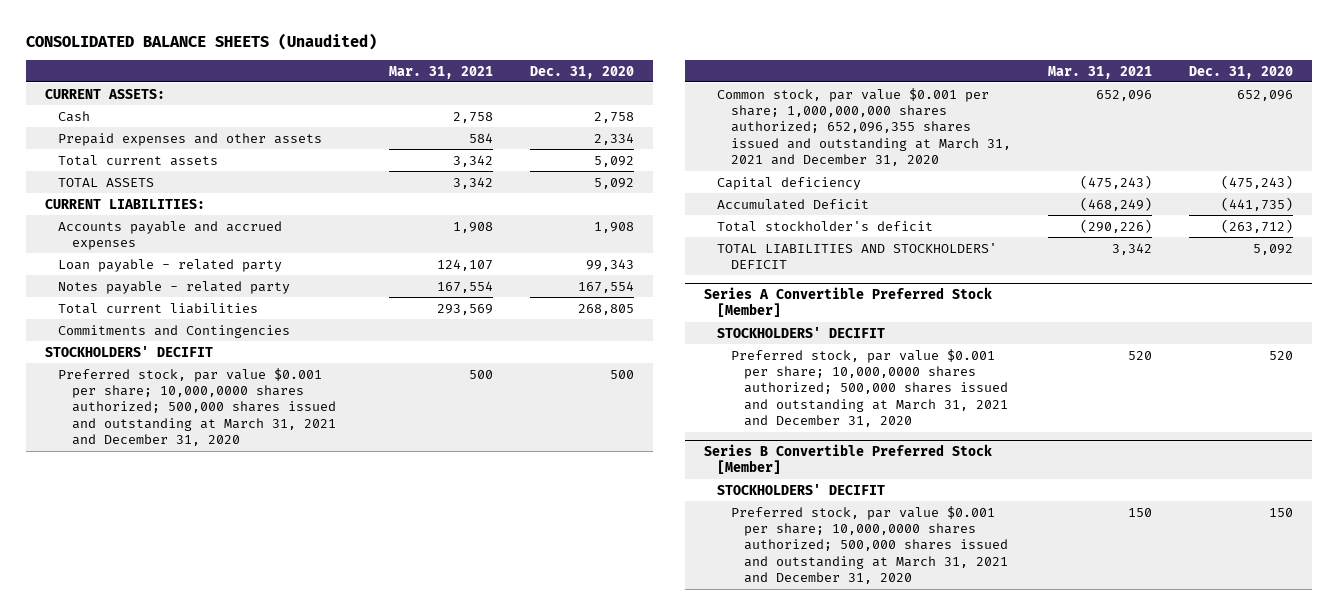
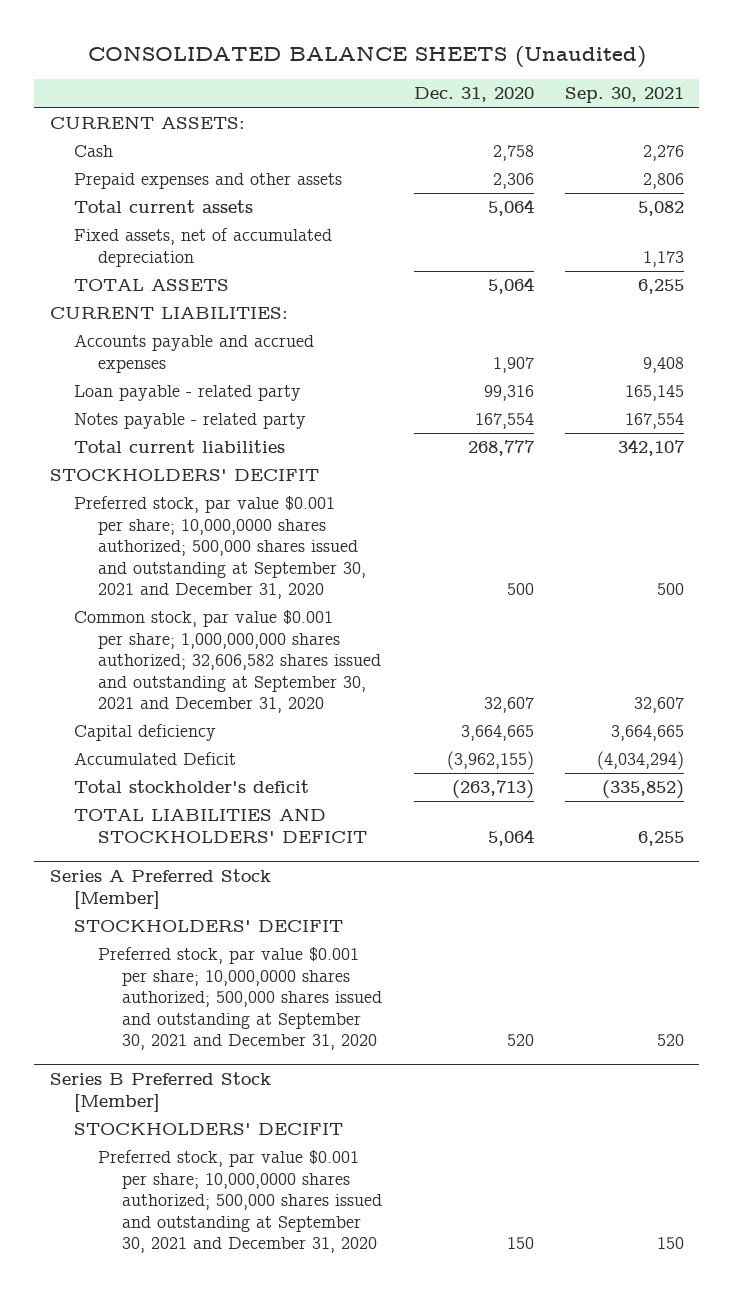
[388,65,493,79] Mar. 31, 2021 -> none
none -> [564,87,684,104] Sep. 30, 2021
[594,132,635,145] 2,334 -> [492,173,534,190] 2,306
[594,155,635,167] 5,092 -> [487,199,534,217] 5,064
none -> [73,228,332,267] Fixed assets, net of accumulated depreciation
[594,177,635,189] 5,092 -> [487,277,534,295] 5,064
[594,221,635,233] 1,908 -> [492,356,534,373] 1,907
[586,258,635,271] 99,343 -> [483,385,534,402] 99,316
[58,324,291,338] Commitments and Contingencies -> none
[578,303,635,315] 268,805 -> [467,440,535,457] 268,777
[58,367,336,447] Preferred stock, par value $0.001 per share; 10,000,0000 shares authorized; 500,000 shares issued and outstanding at March 31, 2021 and December 31, 2020 -> [73,496,367,600] Preferred stock, par value $0.001 per share; 10,000,0000 shares authorized; 500,000 shares issued and outstanding at September 30, 2021 and December 31, 2020
[717,87,1011,167] Common stock, par value $0.001 per share; 1,000,000,000 shares authorized; 652,096,355 shares issued and outstanding at March 31, 2021 and December 31, 2020 -> [73,610,382,714] Common stock, par value $0.001 per share; 1,000,000,000 shares authorized; 32,606,582 shares issued and outstanding at September 30, 2021 and December 31, 2020
[1237,89,1294,101] 652,096 -> [483,697,534,714] 32,607
[1221,174,1294,189] (475,243) -> [460,725,534,742] 3,664,665
[1221,196,1294,211] (441,735) -> [446,751,534,771] (3,962,155)
[1221,218,1294,233] (263,712) -> [451,780,534,800] (263,713)
[1253,243,1294,255] 5,092 -> [487,828,534,846] 5,064
[704,286,993,318] Series A Convertible Preferred Stock [Member] -> [49,869,271,909] Series A Preferred Stock [Member]
[730,348,1009,428] Preferred stock, par value $0.001 per share; 10,000,0000 shares authorized; 500,000 shares issued and outstanding at March 31, 2021 and December 31, 2020 -> [98,947,383,1051] Preferred stock, par value $0.001 per share; 10,000,0000 shares authorized; 500,000 shares issued and outstanding at September 30, 2021 and December 31, 2020
[704,443,993,475] Series B Convertible Preferred Stock [Member] -> [49,1072,271,1112] Series B Preferred Stock [Member]
[730,505,1009,585] Preferred stock, par value $0.001 per share; 10,000,0000 shares authorized; 500,000 shares issued and outstanding at March 31, 2021 and December 31, 2020 -> [98,1150,383,1254] Preferred stock, par value $0.001 per share; 10,000,0000 shares authorized; 500,000 shares issued and outstanding at September 30, 2021 and December 31, 2020

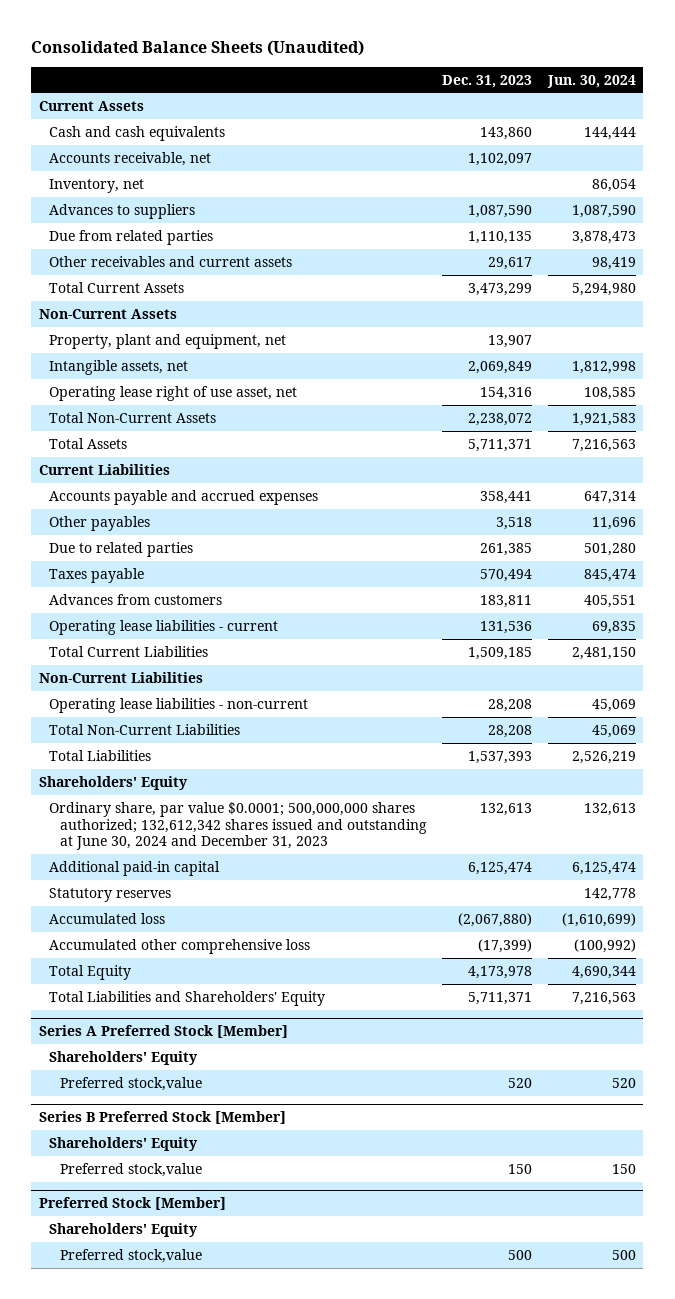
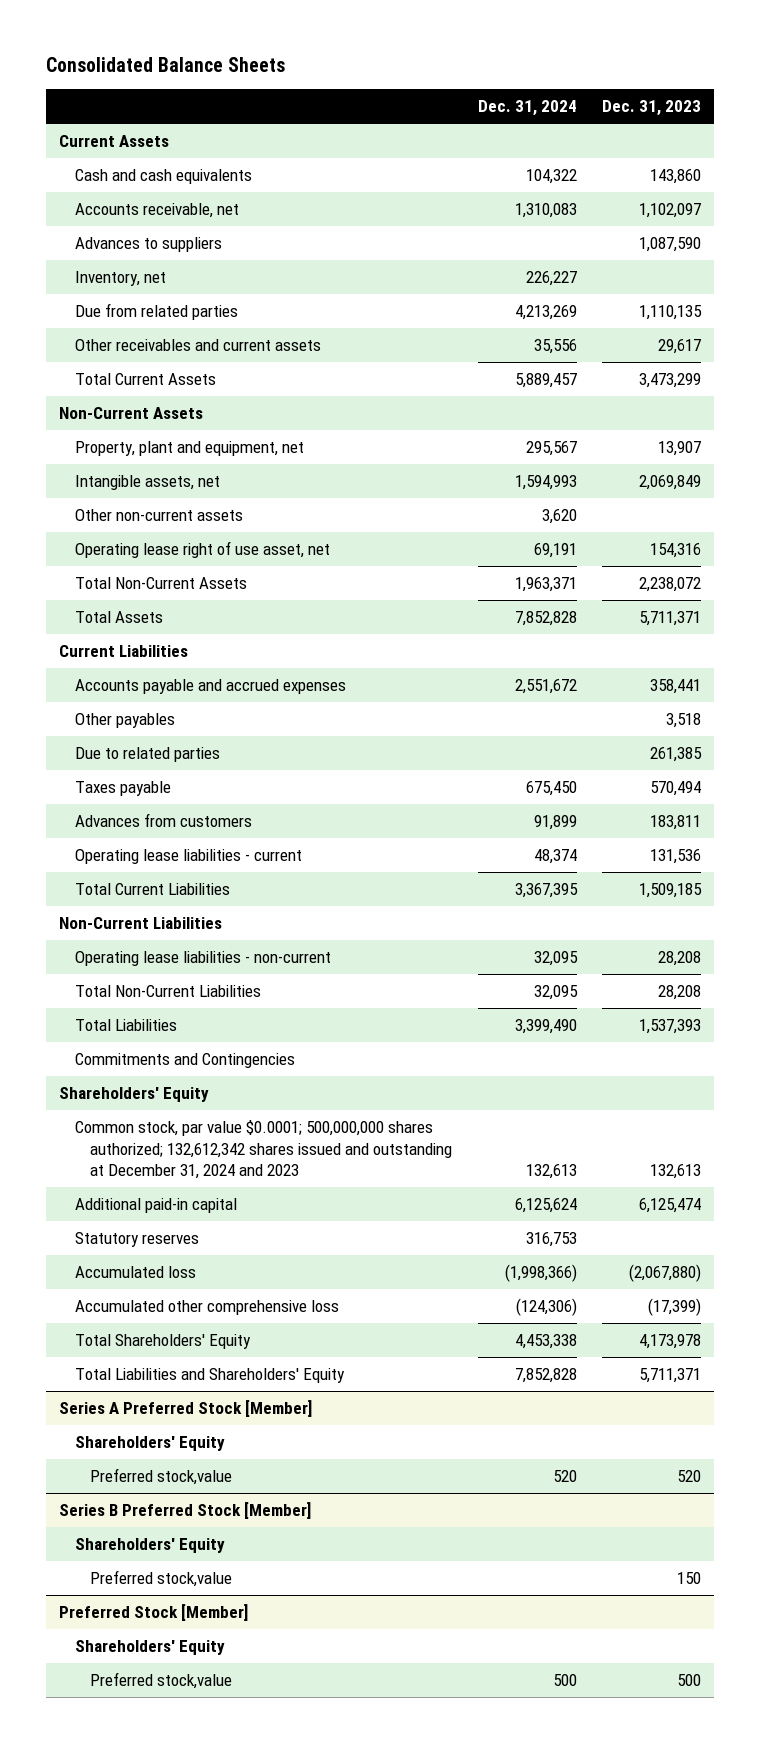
[31,39,365,56] Consolidated Balance Sheets (Unaudited) -> [45,57,285,73] Consolidated Balance Sheets
[546,74,636,88] Jun. 30, 2024 -> none
none -> [477,100,577,117] Dec. 31, 2024
[49,178,145,193] Inventory, net -> [74,271,166,287] Inventory, net
none -> [74,509,243,522] Other non-current assets
none -> [74,1053,295,1069] Commitments and Contingencies
[49,801,427,851] Ordinary share, par value $0.0001; 500,000,000 shares authorized; 132,612,342 shares issued and outstanding at June 30, 2024 and December 31, 2023 -> [74,1120,453,1180] Common stock, par value $0.0001; 500,000,000 shares authorized; 132,612,342 shares issued and outstanding at December 31, 2024 and 2023
[49,964,132,980] Total Equity -> [74,1334,251,1350] Total Shareholders' Equity

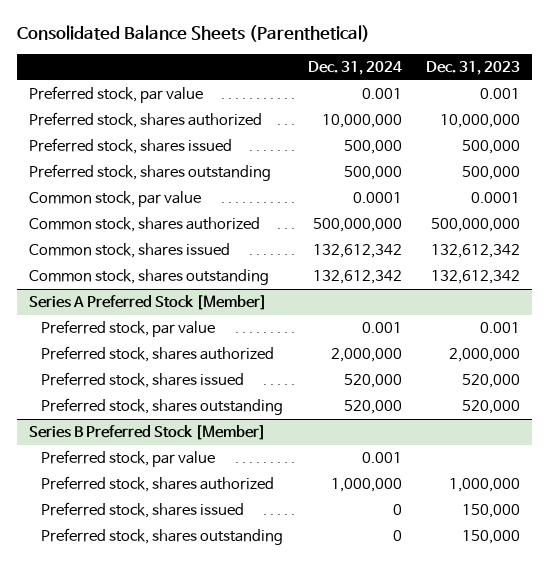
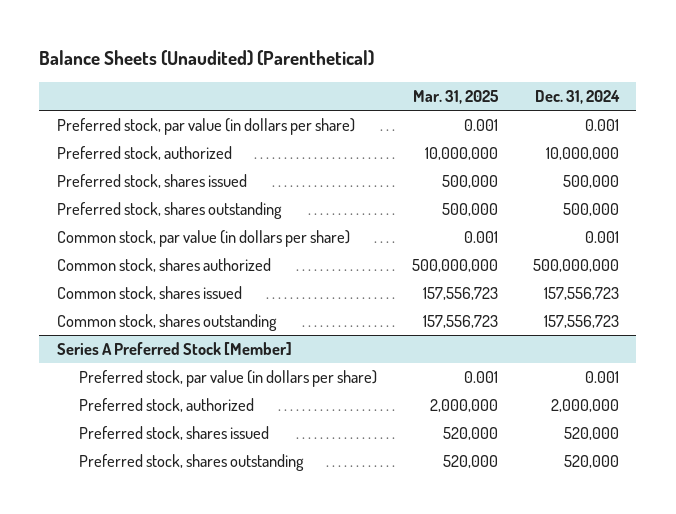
[16,25,370,43] Consolidated Balance Sheets (Parenthetical) -> [39,49,375,66] Balance Sheets (Unaudited) (Parenthetical)
[425,61,520,76] Dec. 31, 2023 -> none
none -> [413,89,500,104] Mar. 31, 2025
[29,86,204,104] Preferred stock, par value -> [56,118,355,136] Preferred stock, par value (in dollars per share)
[29,112,263,129] Preferred stock, shares authorized -> [56,146,232,161] Preferred stock, authorized
[29,191,202,208] Common stock, par value -> [56,230,350,248] Common stock, par value (in dollars per share)
[352,192,402,204] 0.0001 -> [585,231,620,244] 0.001
[312,244,402,259] 132,612,342 -> [544,287,620,301] 157,556,723
[312,270,402,285] 132,612,342 -> [544,315,620,329] 157,556,723
[41,320,216,338] Preferred stock, par value -> [79,370,378,388] Preferred stock, par value (in dollars per share)
[41,346,275,363] Preferred stock, shares authorized -> [79,398,255,413] Preferred stock, authorized
[29,425,267,441] Series B Preferred Stock [Member] -> none
[41,450,216,468] Preferred stock, par value -> none
[41,476,275,493] Preferred stock, shares authorized -> none
[41,502,245,519] Preferred stock, shares issued -> none
[41,528,284,546] Preferred stock, shares outstanding -> none

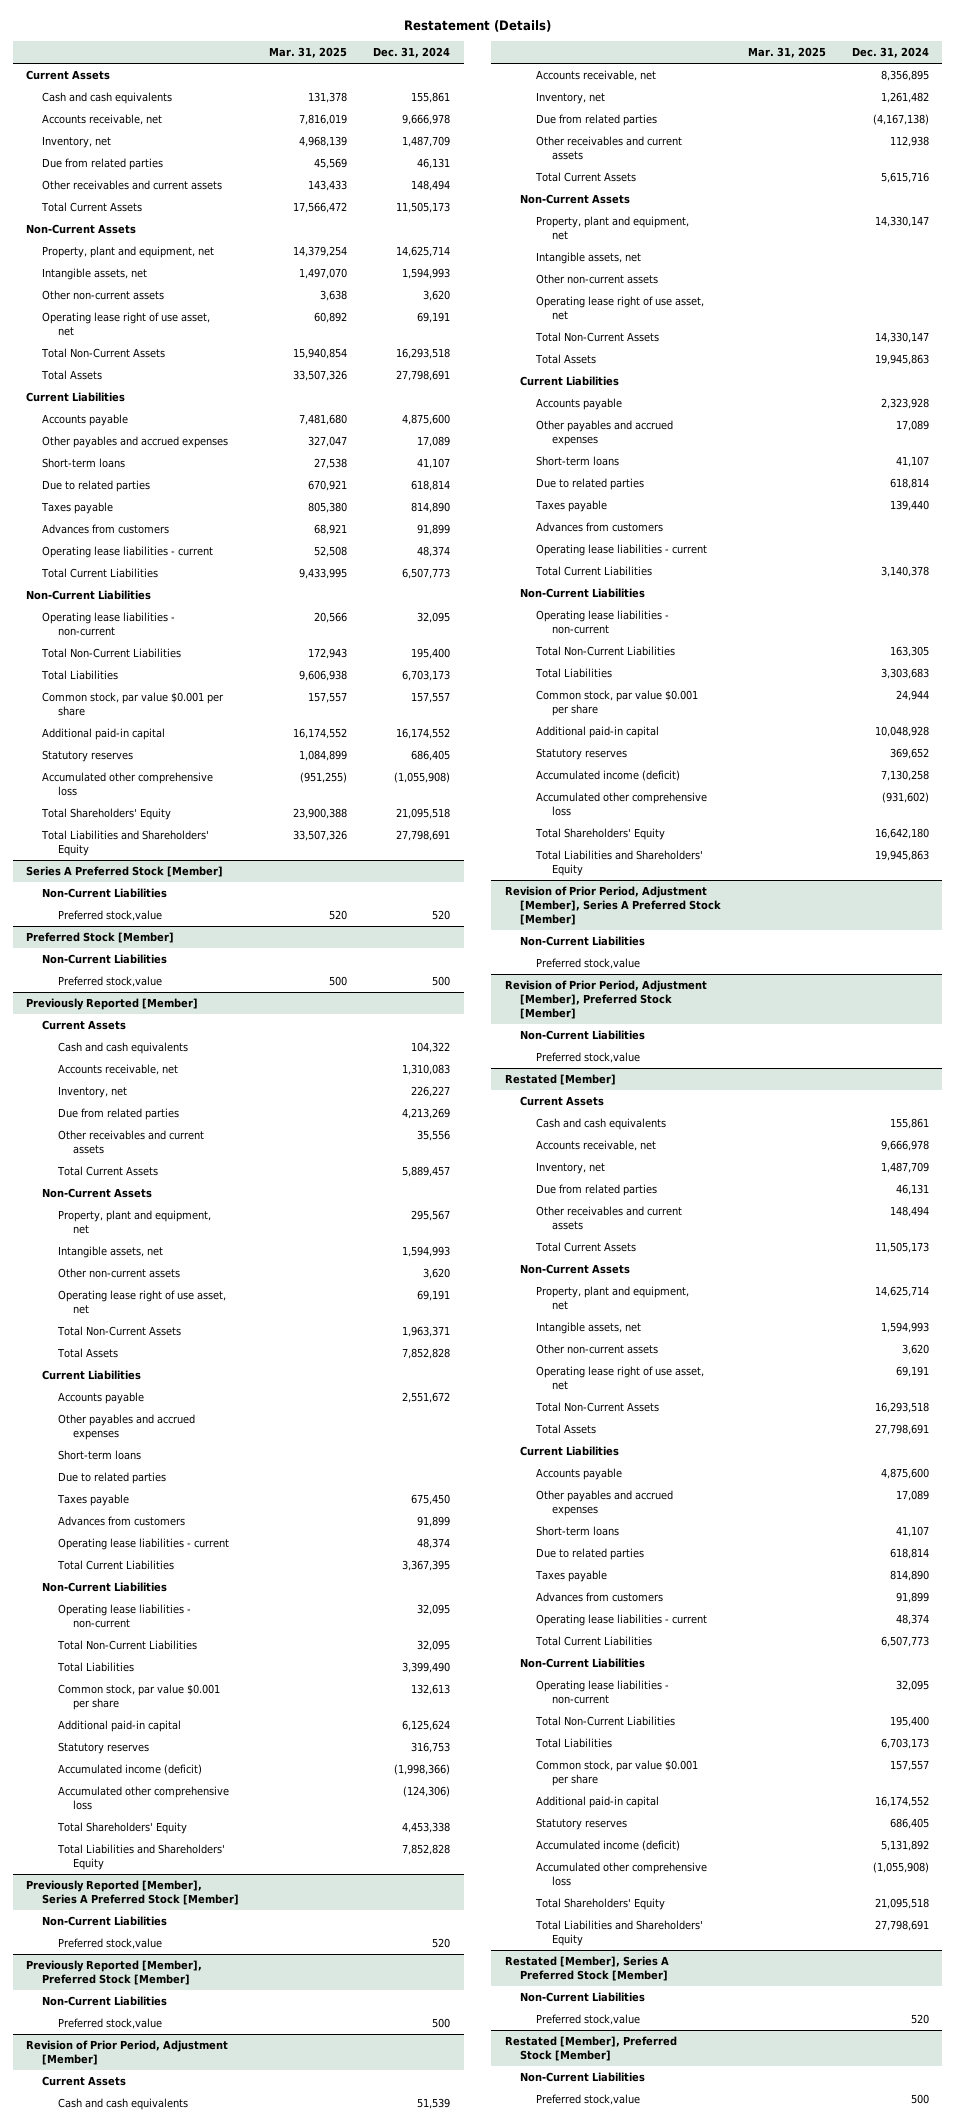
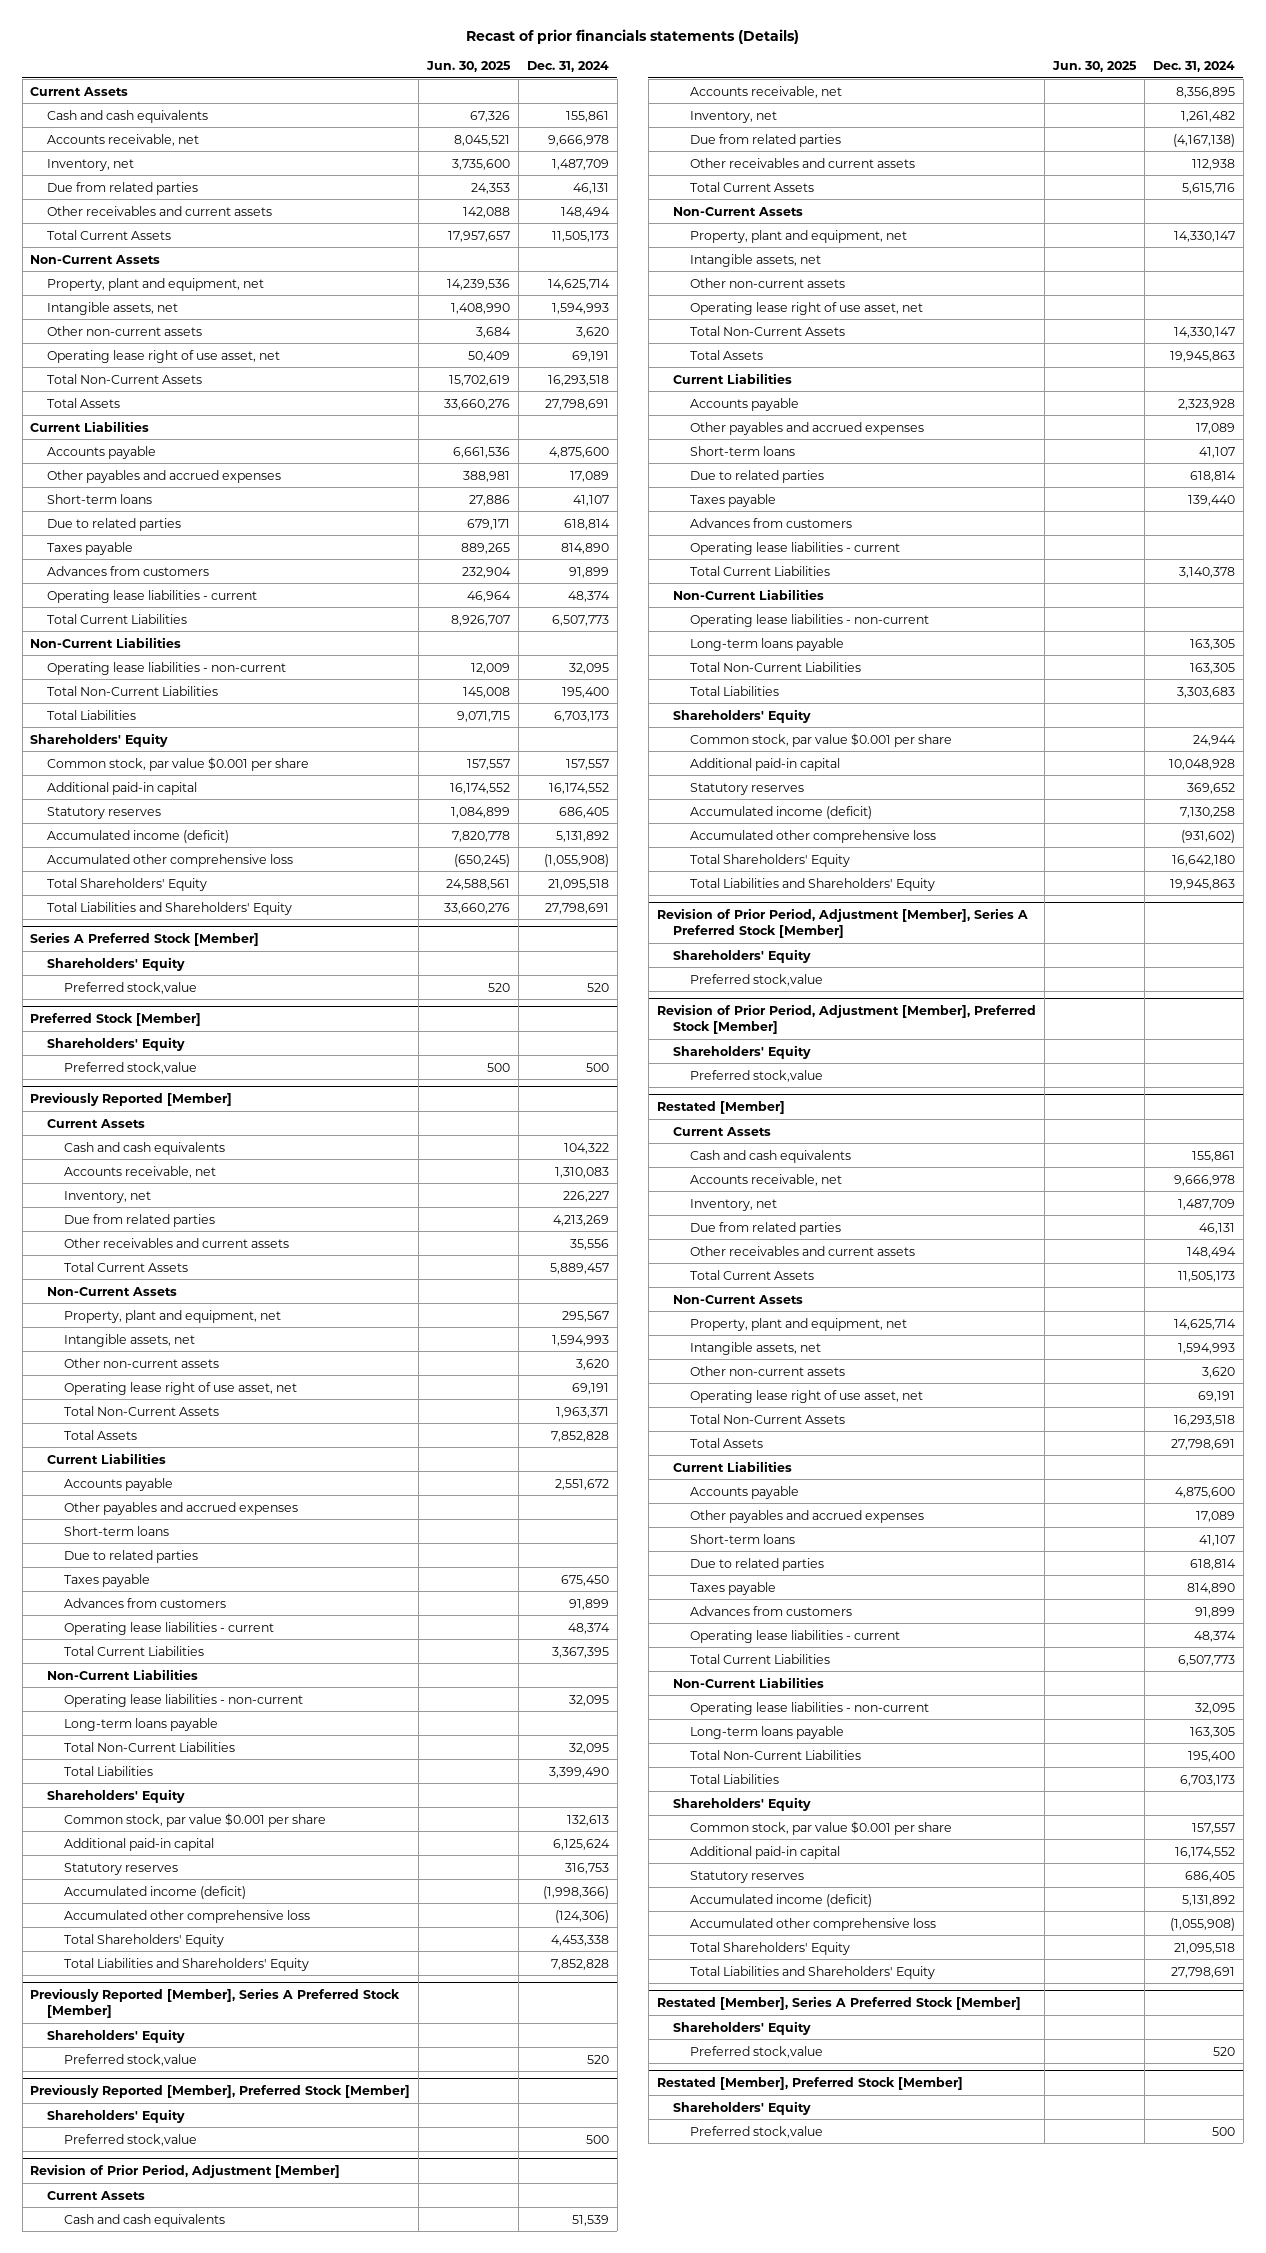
[403,20,551,33] Restatement (Details) -> [465,29,799,45] Recast of prior financials statements (Details)
[269,47,348,59] Mar. 31, 2025 -> none
none -> [426,60,512,72] Jun. 30, 2025
none -> [30,732,169,747] Shareholders' Equity
none -> [47,829,230,843] Accumulated income (deficit)
[41,887,167,898] Non-Current Liabilities -> none
none -> [47,956,186,971] Shareholders' Equity
[41,953,167,964] Non-Current Liabilities -> none
none -> [47,1036,186,1051] Shareholders' Equity
none -> [64,1717,219,1731] Long-term loans payable
none -> [47,1788,186,1803] Shareholders' Equity
[41,1915,167,1926] Non-Current Liabilities -> none
none -> [47,2028,186,2043] Shareholders' Equity
[41,1995,167,2006] Non-Current Liabilities -> none
none -> [47,2108,186,2123] Shareholders' Equity
none -> [690,637,845,651] Long-term loans payable
none -> [673,708,812,723] Shareholders' Equity
[520,935,646,946] Non-Current Liabilities -> none
none -> [673,948,812,963] Shareholders' Equity
[520,1029,646,1040] Non-Current Liabilities -> none
none -> [673,1044,812,1059] Shareholders' Equity
none -> [690,1725,845,1739] Long-term loans payable
none -> [673,1796,812,1811] Shareholders' Equity
[520,1991,646,2002] Non-Current Liabilities -> none
none -> [673,2020,812,2035] Shareholders' Equity
[520,2071,646,2082] Non-Current Liabilities -> none
none -> [673,2100,812,2115] Shareholders' Equity

